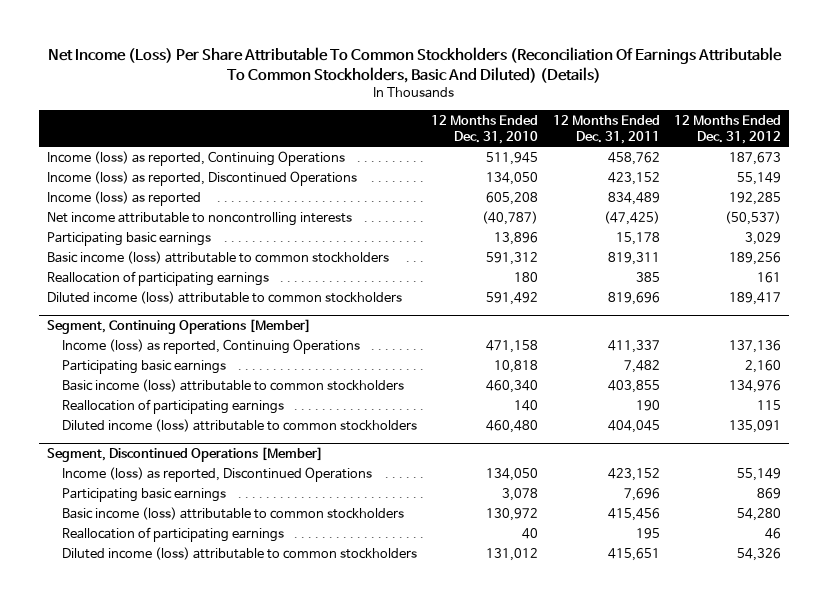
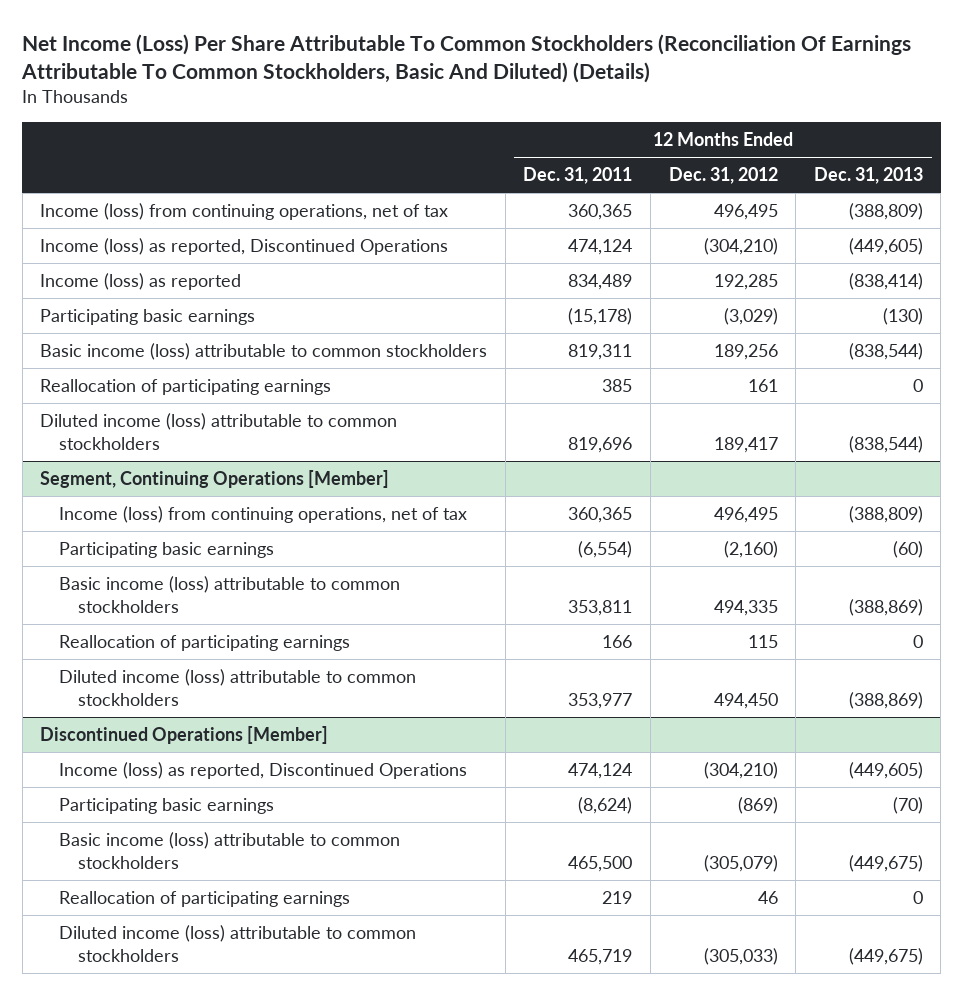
[431,114,539,144] 12 Months Ended Dec. 31, 2010 -> none
none -> [813,167,923,185] Dec. 31, 2013
[46,150,345,166] Income (loss) as reported, Continuing Operations -> none
none -> [40,203,449,221] Income (loss) from continuing operations, net of tax
[607,171,660,185] 423,152 -> [568,239,633,256] 474,124
[737,171,782,185] 55,149 -> [703,238,778,256] (304,210)
[46,211,352,226] Net income attributable to noncontrolling interests -> none
[615,231,660,245] 15,178 -> [568,308,633,326] (15,178)
[745,231,782,245] 3,029 -> [723,308,778,326] (3,029)
[61,338,360,354] Income (loss) as reported, Continuing Operations -> none
none -> [59,506,468,524] Income (loss) from continuing operations, net of tax
[623,359,660,373] 7,482 -> [578,541,633,559] (6,554)
[745,359,782,373] 2,160 -> [723,541,778,559] (2,160)
[607,379,660,393] 403,855 -> [568,600,633,617] 353,811
[729,379,782,393] 134,976 -> [713,600,778,617] 494,335
[635,399,660,411] 190 -> [602,635,633,649] 166
[607,419,660,433] 404,045 -> [568,693,633,710] 353,977
[729,419,782,433] 135,091 -> [713,693,778,710] 494,450
[46,446,323,462] Segment, Discontinued Operations [Member] -> [40,726,329,745] Discontinued Operations [Member]
[607,467,660,481] 423,152 -> [568,763,633,780] 474,124
[737,467,782,481] 55,149 -> [703,762,778,780] (304,210)
[623,487,660,501] 7,696 -> [578,797,633,815] (8,624)
[757,487,782,499] 869 -> [737,797,778,815] (869)
[607,507,660,521] 415,456 -> [568,856,633,873] 465,500
[737,507,782,521] 54,280 -> [703,855,778,873] (305,079)
[635,527,660,539] 195 -> [602,891,633,905] 219
[607,547,660,561] 415,651 -> [568,949,633,966] 465,719
[737,547,782,561] 54,326 -> [703,948,778,966] (305,033)

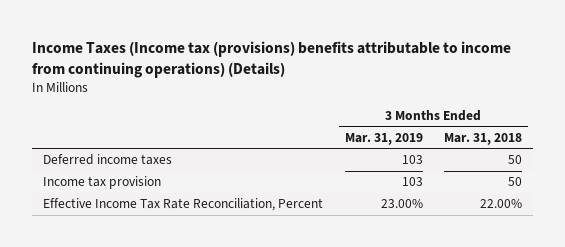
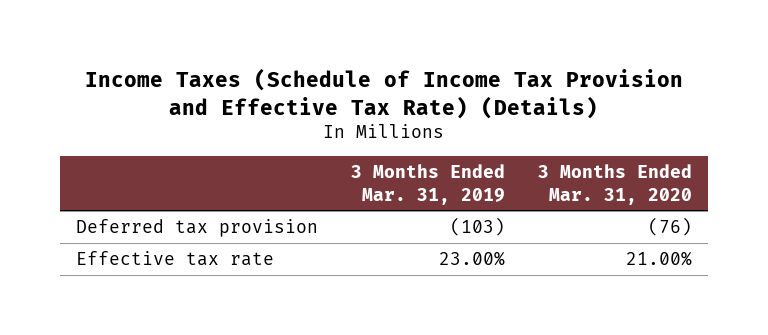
[32,41,512,78] Income Taxes (Income tax (provisions) benefits attributable to income from continuing operations) (Details) -> [84,68,683,119] Income Taxes (Schedule of Income Tax Provision and Effective Tax Rate) (Details)
[444,132,523,145] Mar. 31, 2018 -> none
none -> [537,164,692,205] 3 Months Ended Mar. 31, 2020
[43,176,162,190] Income tax provision -> none
[43,154,173,166] Deferred income taxes -> [76,219,319,238] Deferred tax provision
[401,155,423,165] 103 -> [449,217,505,237] (103)
[43,198,324,212] Effective Income Tax Rate Reconciliation, Percent -> [76,251,275,267] Effective tax rate

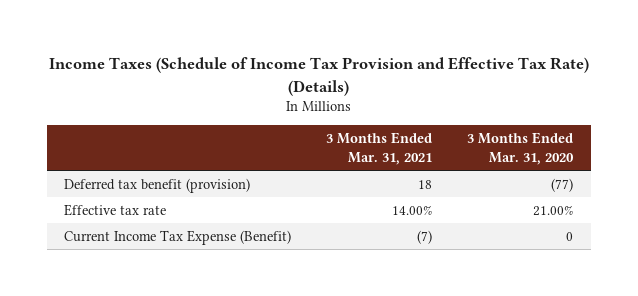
[350,164,505,205] 3 Months Ended Mar. 31, 2019 -> none
none -> [326,132,433,165] 3 Months Ended Mar. 31, 2021
[76,219,319,238] Deferred tax provision -> [64,177,251,193] Deferred tax benefit (provision)
[647,217,692,237] (76) -> [551,177,574,192] (77)
none -> [64,229,292,245] Current Income Tax Expense (Benefit)

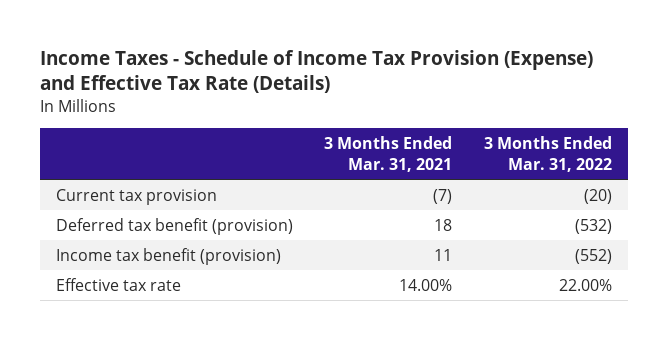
[48,57,589,96] Income Taxes (Schedule of Income Tax Provision and Effective Tax Rate) (Details) -> [39,49,593,94] Income Taxes - Schedule of Income Tax Provision (Expense) and Effective Tax Rate (Details)
[467,132,575,165] 3 Months Ended Mar. 31, 2020 -> none
none -> [484,135,613,172] 3 Months Ended Mar. 31, 2022
none -> [55,188,217,205] Current tax provision
none -> [55,247,281,265] Income tax benefit (provision)
[64,229,292,245] Current Income Tax Expense (Benefit) -> none

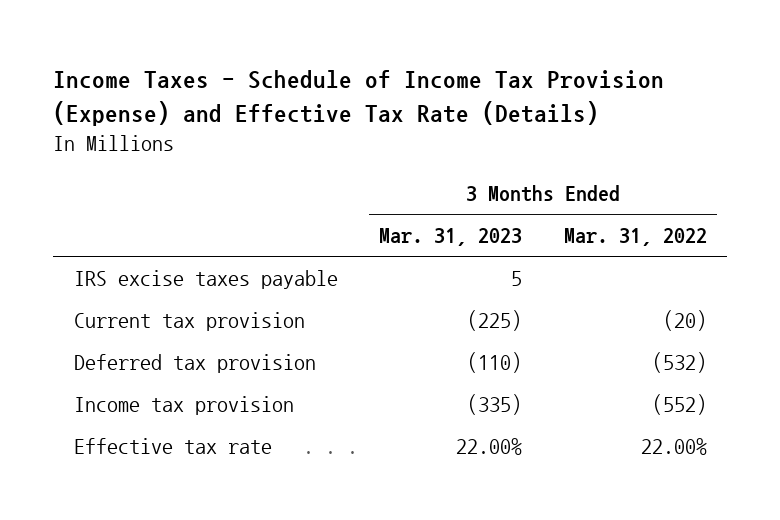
[324,135,453,172] 3 Months Ended Mar. 31, 2021 -> none
none -> [379,228,523,247] Mar. 31, 2023
none -> [73,270,338,290] IRS excise taxes payable
[55,217,293,235] Deferred tax benefit (provision) -> [73,354,316,374] Deferred tax provision
[55,247,281,265] Income tax benefit (provision) -> [73,396,294,416] Income tax provision

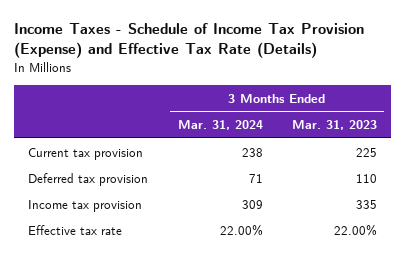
[563,228,707,247] Mar. 31, 2022 -> none
none -> [177,120,263,131] Mar. 31, 2024
[73,270,338,290] IRS excise taxes payable -> none
[467,310,523,332] (225) -> [355,147,377,157] 225
[467,352,523,374] (110) -> [355,173,377,183] 110
[467,394,523,416] (335) -> [355,199,377,209] 335

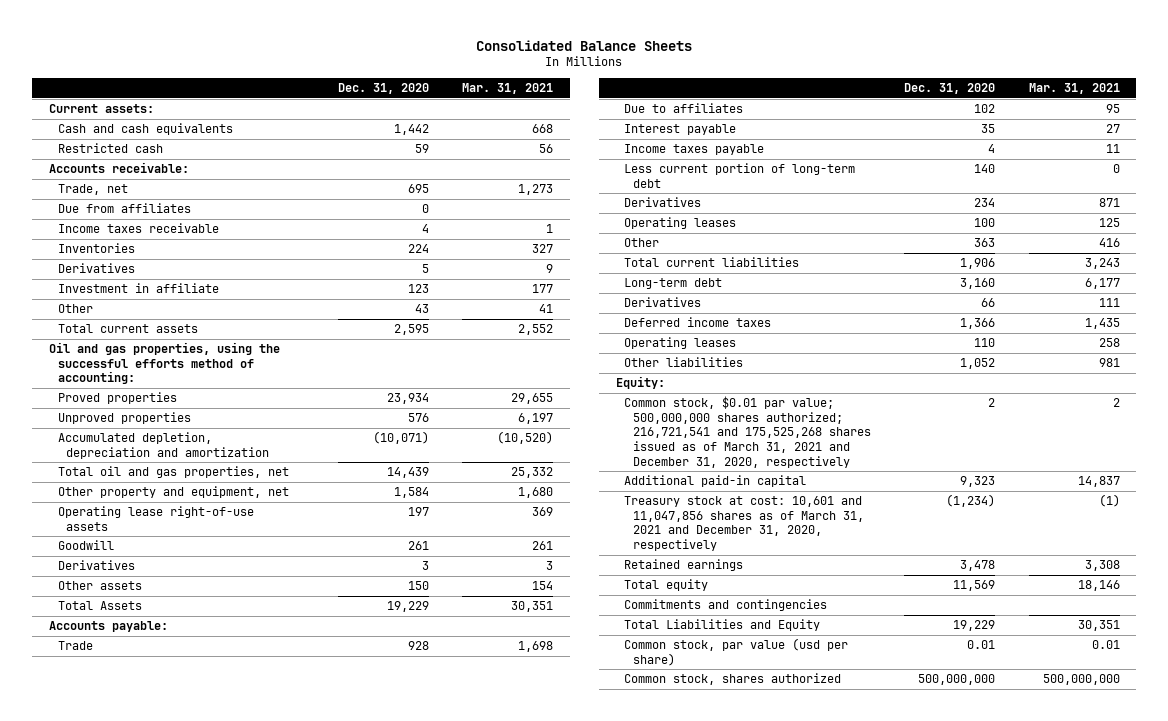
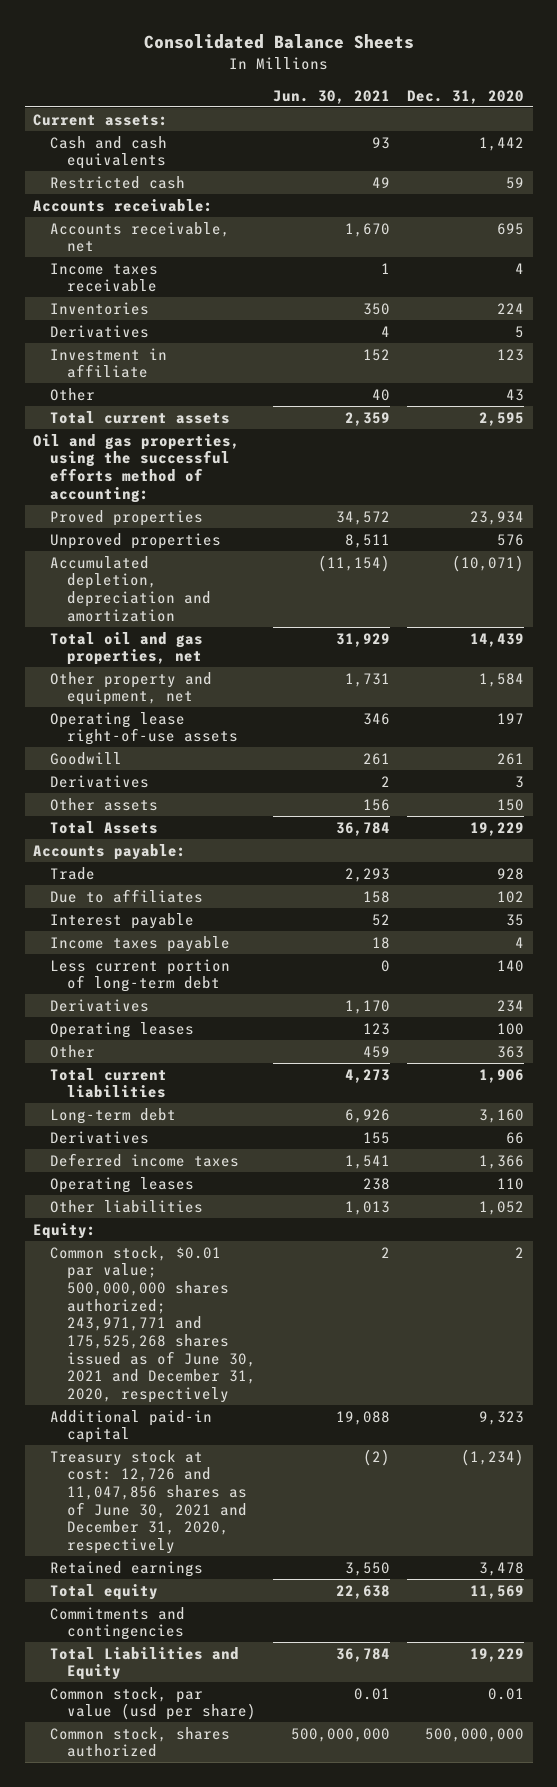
[461,83,553,95] Mar. 31, 2021 -> none
none -> [273,89,391,104] Jun. 30, 2021
[57,203,191,214] Due from affiliates -> none
[57,184,128,196] Trade, net -> [50,221,231,253] Accounts receivable, net
[624,396,871,468] Common stock, $0.01 par value; 500,000,000 shares authorized; 216,721,541 and 175,525,268 shares issued as of March 31, 2021 and December 31, 2020, respectively -> [50,1245,257,1404] Common stock, $0.01 par value; 500,000,000 shares authorized; 243,971,771 and 175,525,268 shares issued as of June 30, 2021 and December 31, 2020, respectively
[624,496,864,552] Treasury stock at cost: 10,601 and 11,047,856 shares as of March 31, 2021 and December 31, 2020, respectively -> [50,1449,248,1555] Treasury stock at cost: 12,726 and 11,047,856 shares as of June 30, 2021 and December 31, 2020, respectively

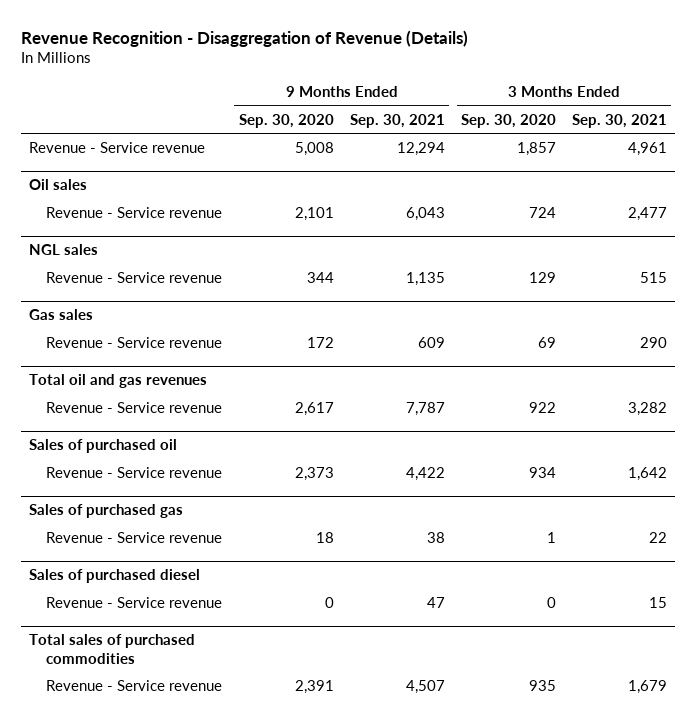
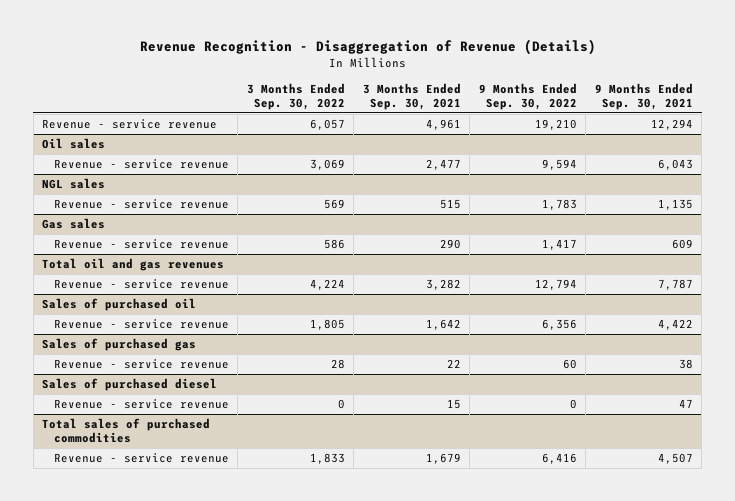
[238,113,334,128] Sep. 30, 2020 -> none
[460,113,556,128] Sep. 30, 2020 -> none
none -> [246,82,345,110] 3 Months Ended Sep. 30, 2022
none -> [478,82,577,110] 9 Months Ended Sep. 30, 2022
[28,142,205,154] Revenue - Service revenue -> [42,119,218,130] Revenue - service revenue
[46,207,223,219] Revenue - Service revenue -> [53,159,229,170] Revenue - service revenue
[46,272,223,284] Revenue - Service revenue -> [53,199,229,210] Revenue - service revenue
[46,337,223,349] Revenue - Service revenue -> [53,239,229,250] Revenue - service revenue
[46,402,223,414] Revenue - Service revenue -> [53,279,229,290] Revenue - service revenue
[46,467,223,479] Revenue - Service revenue -> [53,319,229,330] Revenue - service revenue
[46,532,223,544] Revenue - Service revenue -> [53,359,229,370] Revenue - service revenue
[46,597,223,609] Revenue - Service revenue -> [53,399,229,410] Revenue - service revenue
[46,680,223,692] Revenue - Service revenue -> [53,453,229,464] Revenue - service revenue

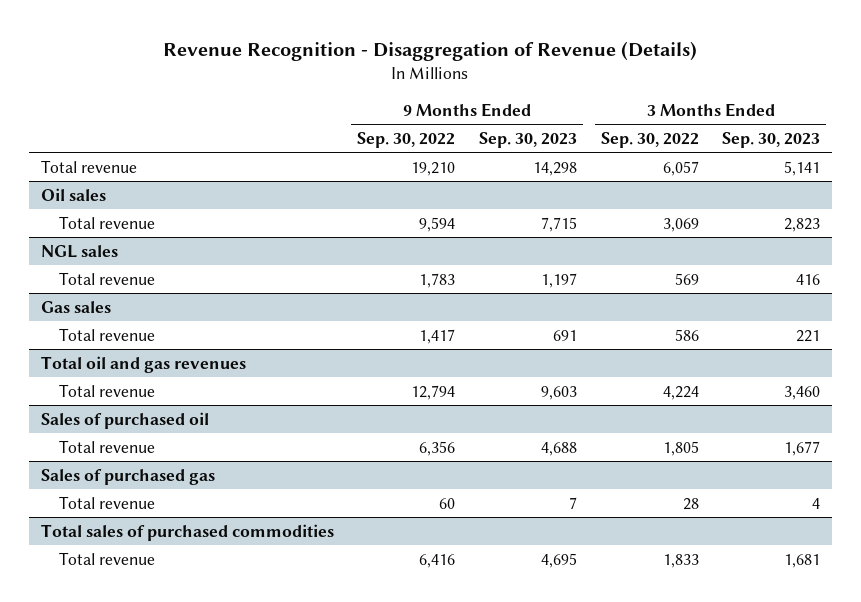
[362,82,461,110] 3 Months Ended Sep. 30, 2021 -> none
[594,82,693,110] 9 Months Ended Sep. 30, 2021 -> none
none -> [478,131,577,148] Sep. 30, 2023
none -> [722,131,821,148] Sep. 30, 2023
[42,119,218,130] Revenue - service revenue -> [40,159,137,173] Total revenue
[53,159,229,170] Revenue - service revenue -> [59,215,156,229] Total revenue
[53,199,229,210] Revenue - service revenue -> [59,271,156,285] Total revenue
[53,239,229,250] Revenue - service revenue -> [59,327,156,341] Total revenue
[53,279,229,290] Revenue - service revenue -> [59,383,156,397] Total revenue
[53,319,229,330] Revenue - service revenue -> [59,439,156,453] Total revenue
[42,378,218,392] Sales of purchased diesel -> none
[53,399,229,410] Revenue - service revenue -> none
[53,359,229,370] Revenue - service revenue -> [59,495,156,509] Total revenue
[53,453,229,464] Revenue - service revenue -> [59,551,156,565] Total revenue

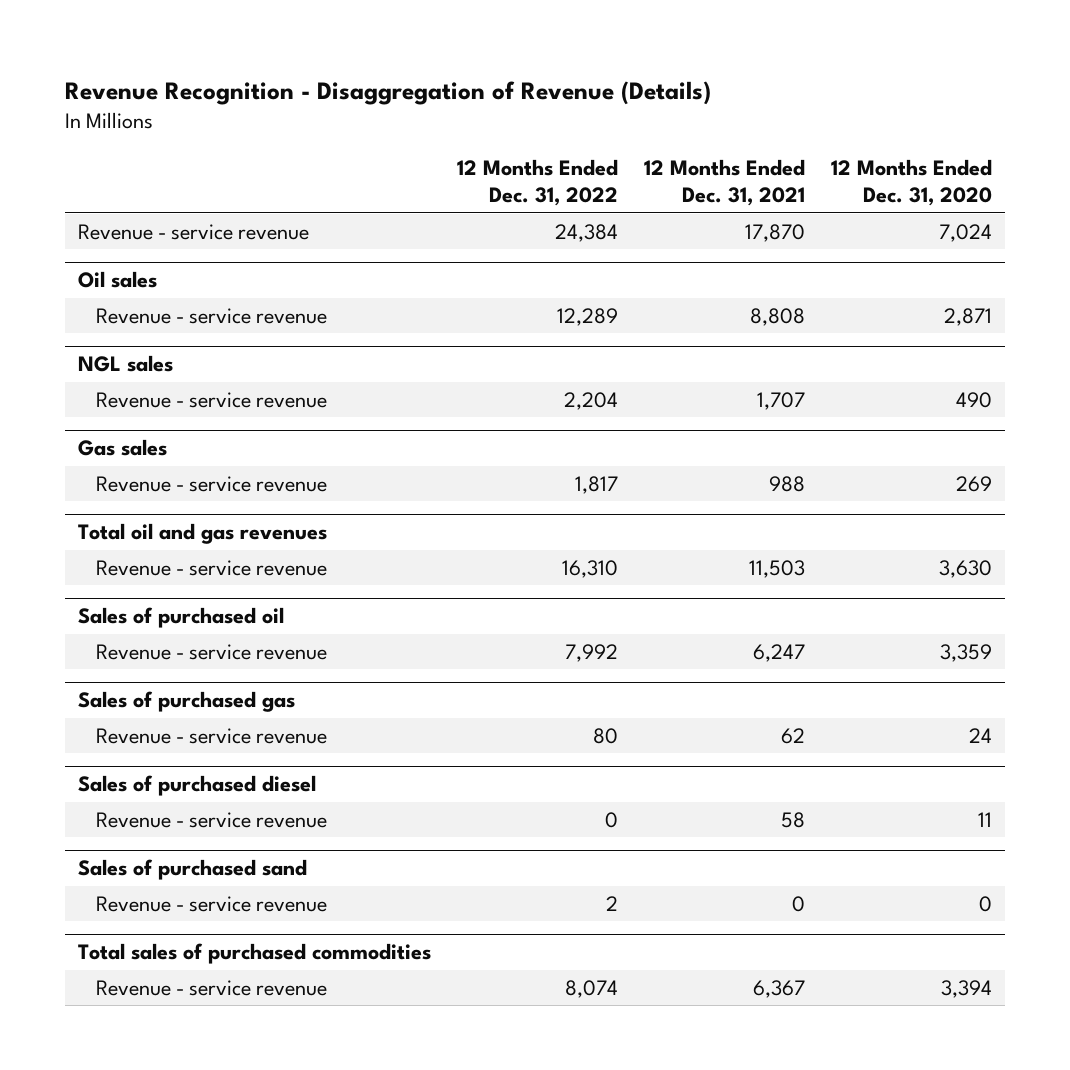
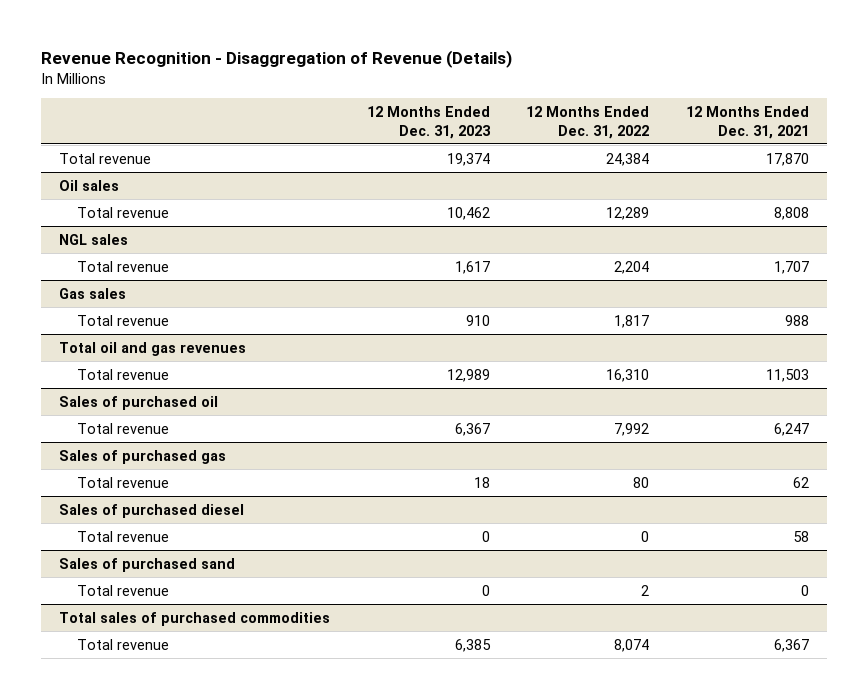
[830,158,992,207] 12 Months Ended Dec. 31, 2020 -> none
none -> [366,105,491,139] 12 Months Ended Dec. 31, 2023
[78,223,310,240] Revenue - service revenue -> [59,152,152,164] Total revenue
[95,307,327,324] Revenue - service revenue -> [77,206,170,218] Total revenue
[95,391,327,408] Revenue - service revenue -> [77,260,170,272] Total revenue
[95,475,327,492] Revenue - service revenue -> [77,314,170,326] Total revenue
[95,559,327,576] Revenue - service revenue -> [77,368,170,380] Total revenue
[95,643,327,660] Revenue - service revenue -> [77,422,170,434] Total revenue
[95,727,327,744] Revenue - service revenue -> [77,476,170,488] Total revenue
[95,811,327,828] Revenue - service revenue -> [77,530,170,542] Total revenue
[95,895,327,912] Revenue - service revenue -> [77,584,170,596] Total revenue
[95,979,327,996] Revenue - service revenue -> [77,638,170,650] Total revenue

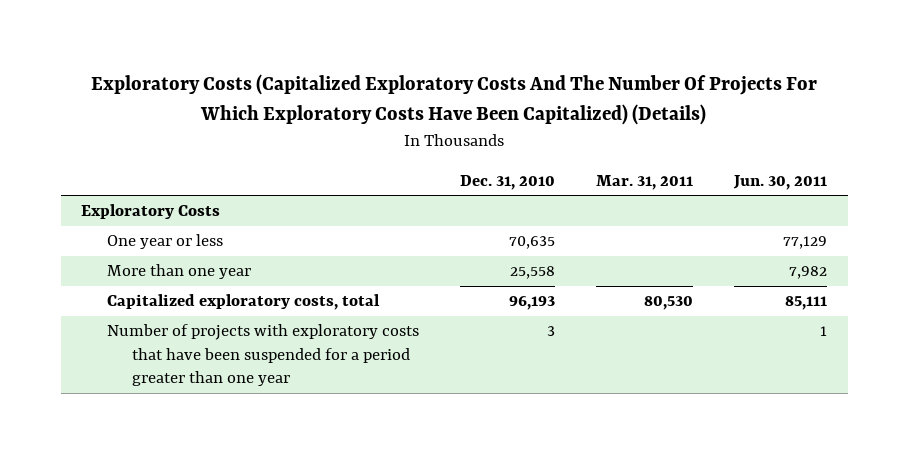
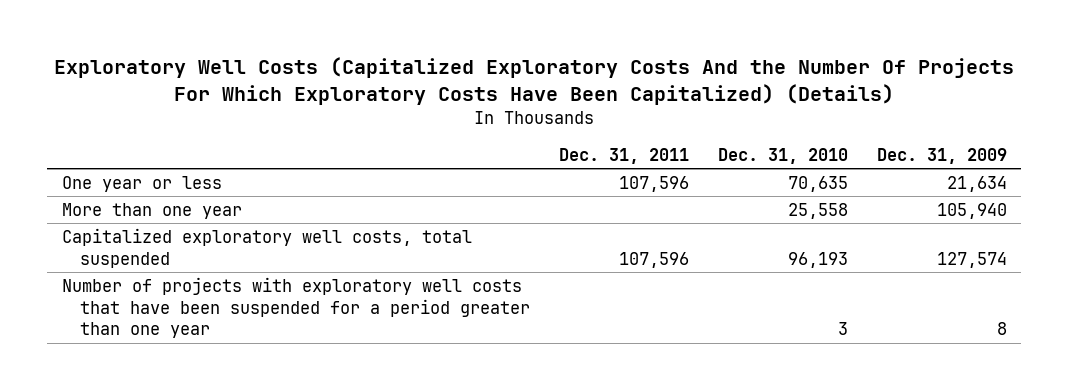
[91,74,818,126] Exploratory Costs (Capitalized Exploratory Costs And The Number Of Projects For Which Exploratory Costs Have Been Capitalized) (Details) -> [54,56,1015,105] Exploratory Well Costs (Capitalized Exploratory Costs And the Number Of Projects For Which Exploratory Costs Have Been Capitalized) (Details)
[596,174,694,190] Mar. 31, 2011 -> none
[733,174,828,190] Jun. 30, 2011 -> none
none -> [558,147,689,164] Dec. 31, 2011
none -> [876,147,1007,164] Dec. 31, 2009
[81,204,221,220] Exploratory Costs -> none
[106,294,380,311] Capitalized exploratory costs, total -> [61,228,472,268] Capitalized exploratory well costs, total suspended
[106,324,419,387] Number of projects with exploratory costs that have been suspended for a period greater than one year -> [61,277,531,339] Number of projects with exploratory well costs that have been suspended for a period greater than one year

